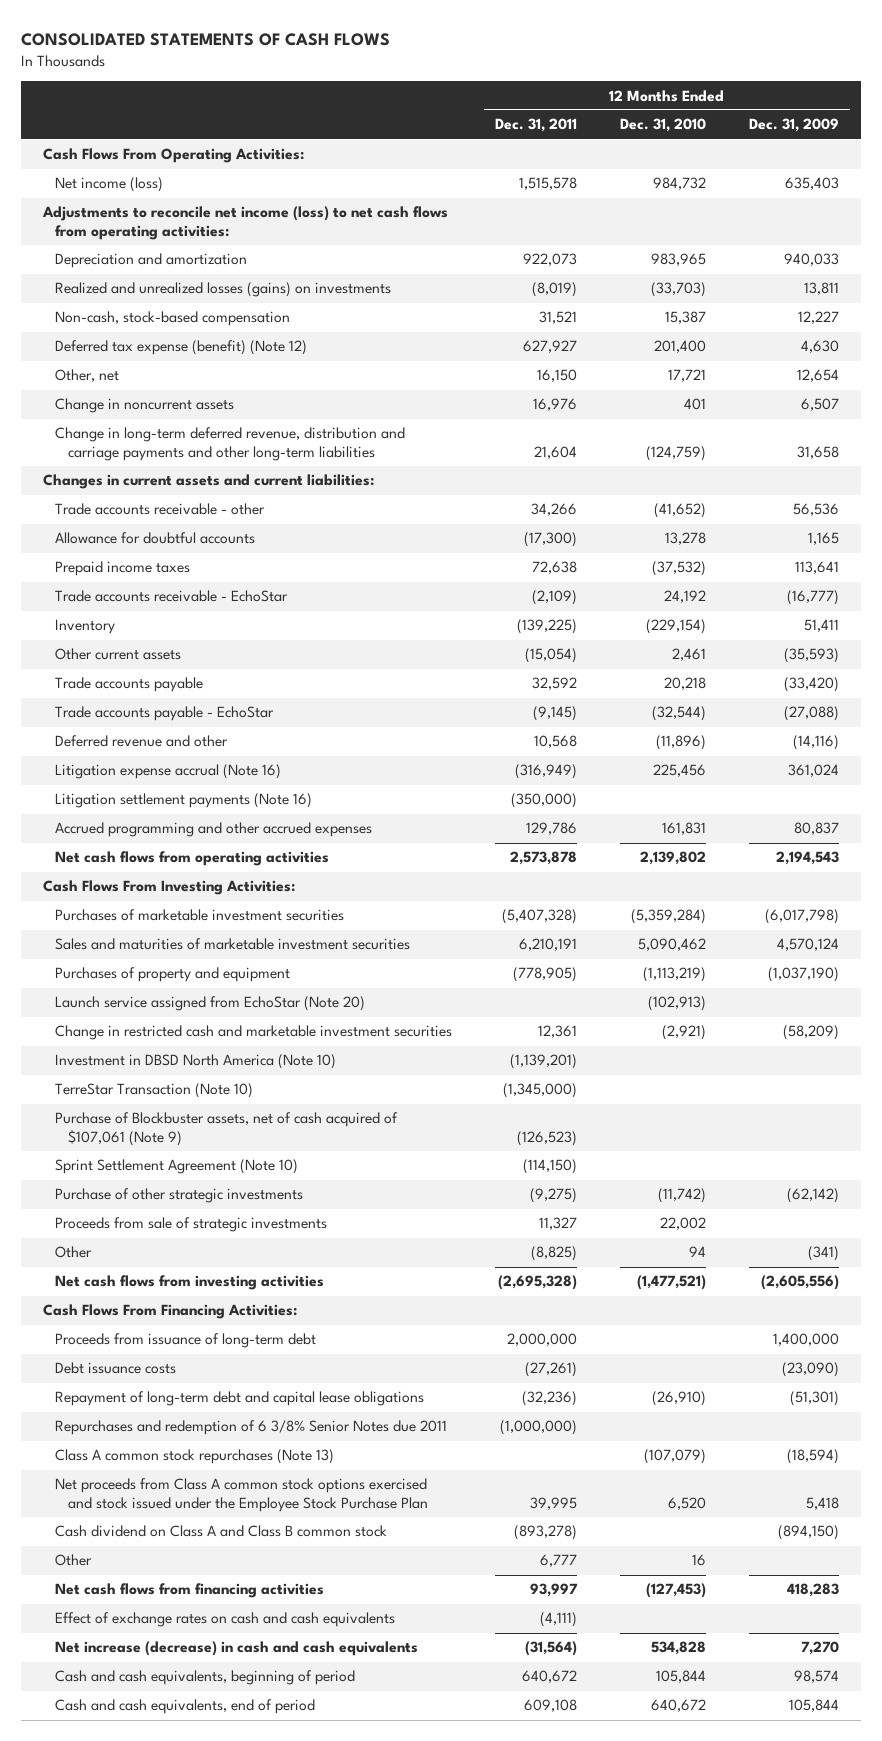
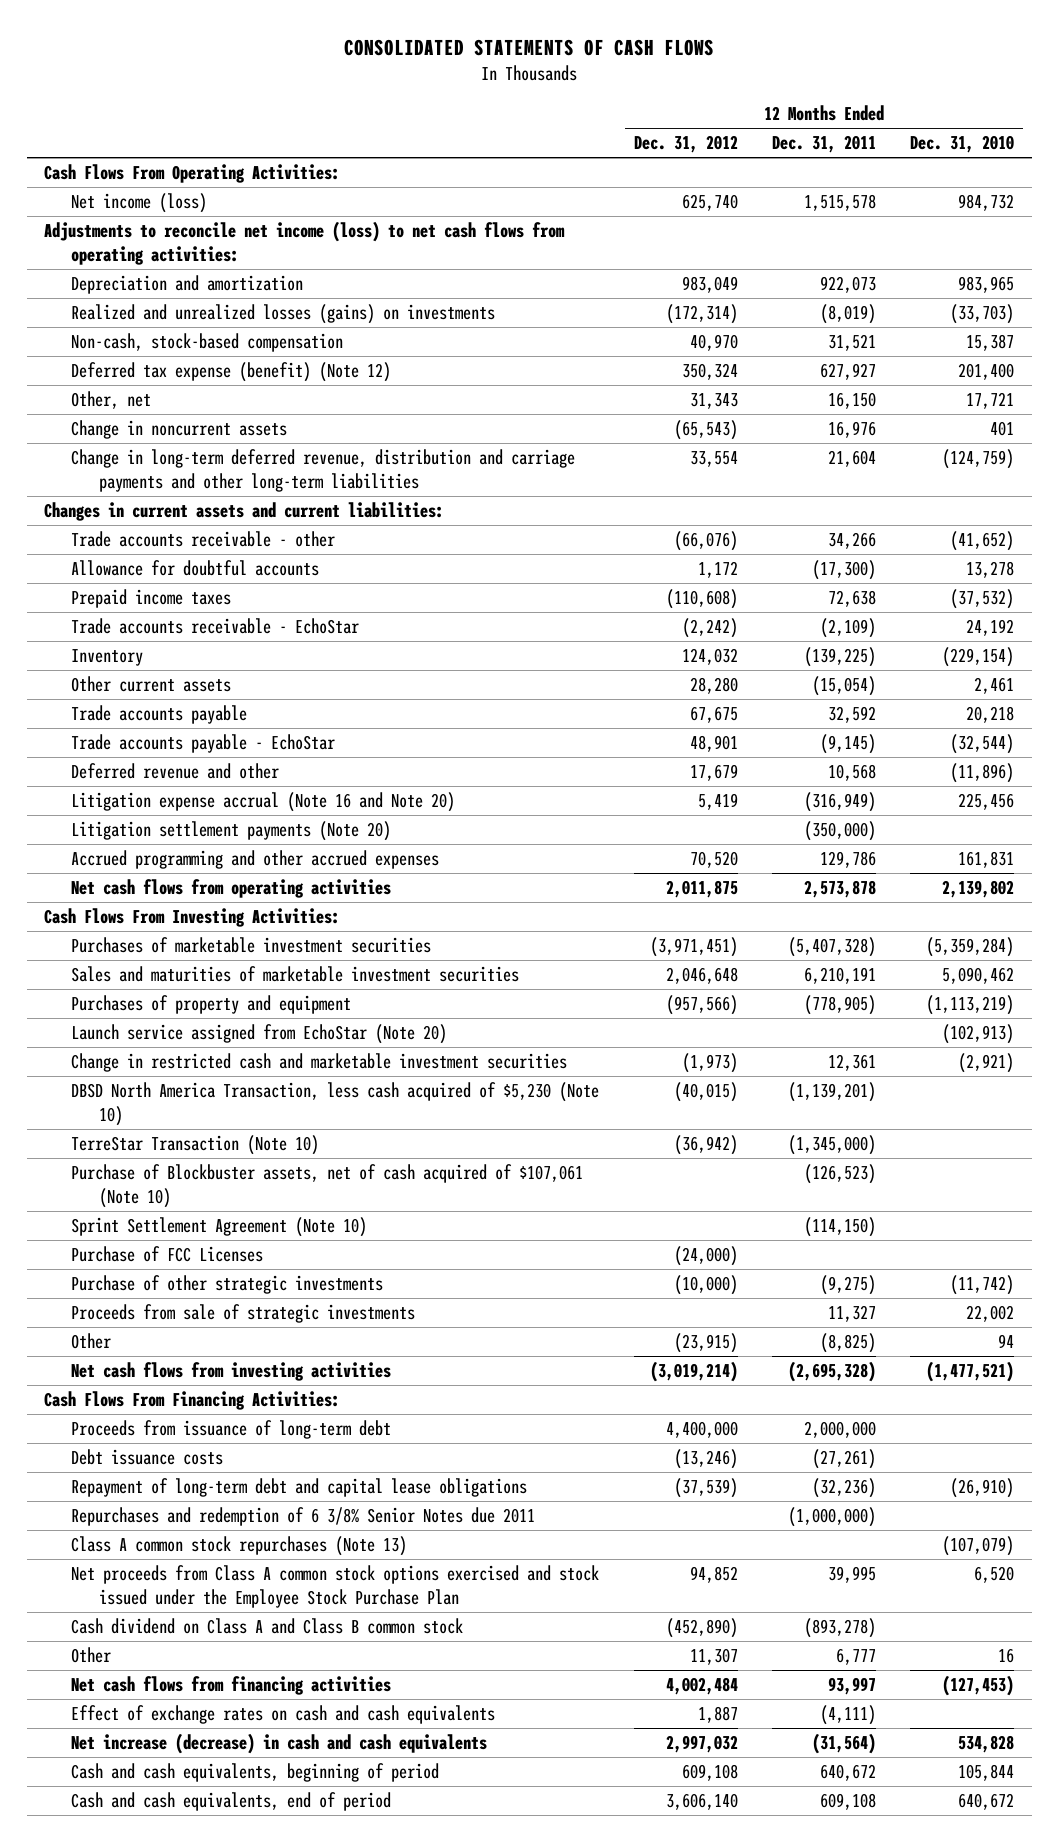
[749,118,840,133] Dec. 31, 2009 -> none
none -> [633,135,738,154] Dec. 31, 2012
[55,764,282,780] Litigation expense accrual (Note 16) -> [71,792,456,813] Litigation expense accrual (Note 16 and Note 20)
[55,793,313,809] Litigation settlement payments (Note 16) -> [71,821,392,842] Litigation settlement payments (Note 20)
[55,1054,337,1070] Investment in DBSD North America (Note 10) -> [71,1082,600,1127] DBSD North America Transaction, less cash acquired of $5,230 (Note 10)
[55,1112,399,1147] Purchase of Blockbuster assets, net of cash acquired of $107,061 (Note 9) -> [71,1164,584,1209] Purchase of Blockbuster assets, net of cash acquired of $107,061 (Note 10)
none -> [71,1246,264,1263] Purchase of FCC Licenses

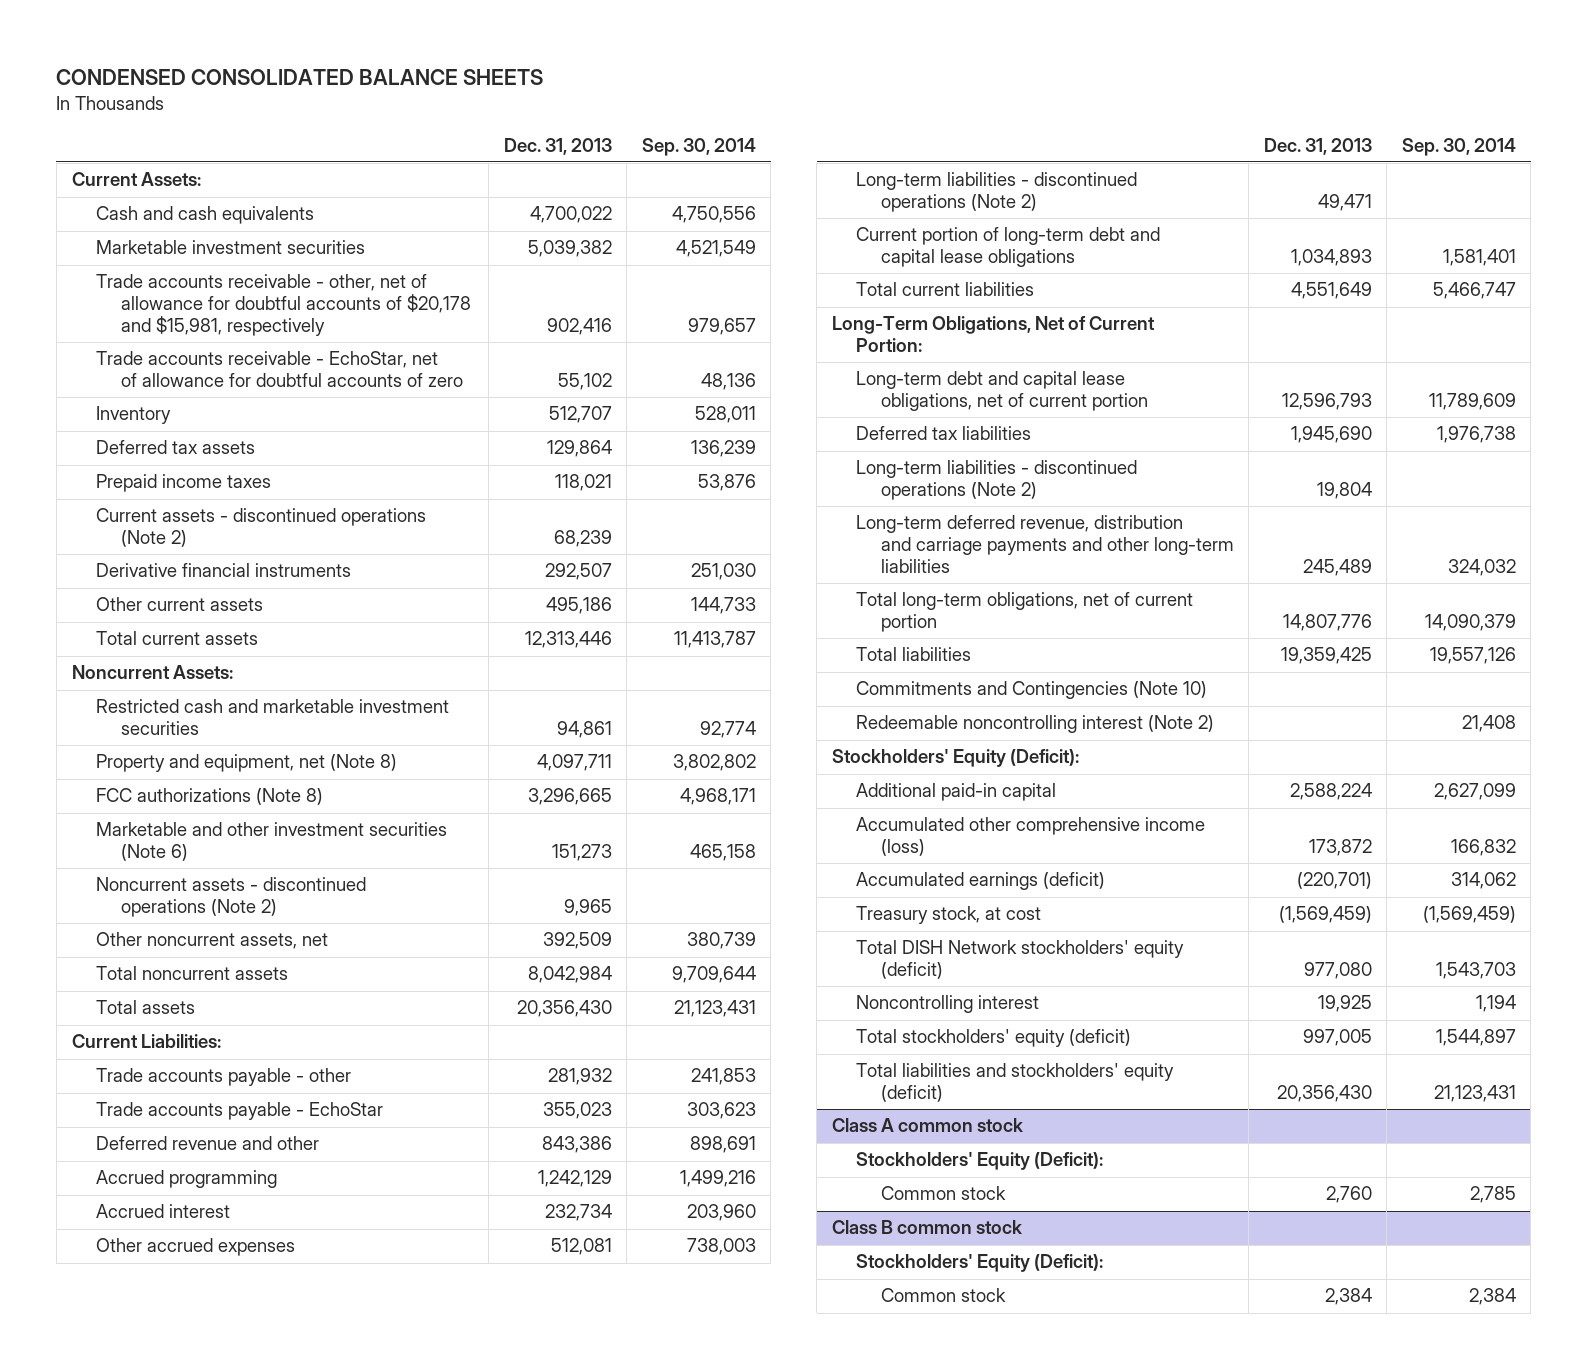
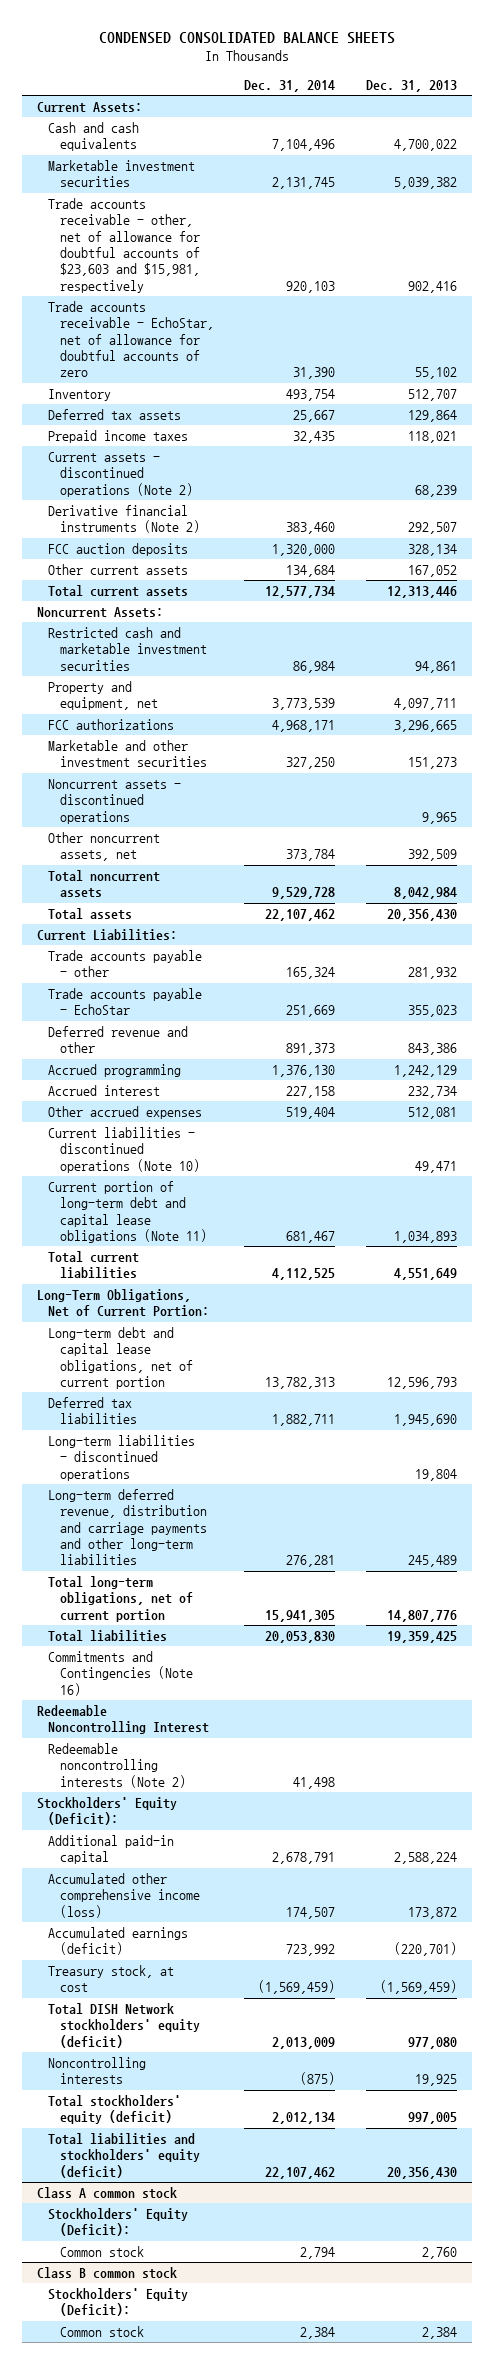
[641,137,756,156] Sep. 30, 2014 -> none
none -> [244,79,336,92] Dec. 31, 2014
[96,274,471,337] Trade accounts receivable - other, net of allowance for doubtful accounts of $20,178 and $15,981, respectively -> [48,197,200,293] Trade accounts receivable - other, net of allowance for doubtful accounts of $23,603 and $15,981, respectively
[96,563,352,578] Derivative financial instruments -> [48,504,200,534] Derivative financial instruments (Note 2)
none -> [48,542,189,556] FCC auction deposits
[545,597,612,615] 495,186 -> [408,564,458,577] 167,052
[96,754,398,773] Property and equipment, net (Note 8) -> [48,680,158,711] Property and equipment, net
[96,788,324,806] FCC authorizations (Note 8) -> [48,718,175,730] FCC authorizations
[96,822,448,862] Marketable and other investment securities (Note 6) -> [48,739,207,768] Marketable and other investment securities
[96,877,367,918] Noncurrent assets - discontinued operations (Note 2) -> [48,778,182,824] Noncurrent assets - discontinued operations
[856,172,1138,213] Long-term liabilities - discontinued operations (Note 2) -> [48,1126,200,1173] Current liabilities - discontinued operations (Note 10)
[856,227,1161,268] Current portion of long-term debt and capital lease obligations -> [48,1180,207,1243] Current portion of long-term debt and capital lease obligations (Note 11)
[856,460,1138,501] Long-term liabilities - discontinued operations (Note 2) -> [48,1434,196,1481] Long-term liabilities - discontinued operations
[856,681,1208,700] Commitments and Contingencies (Note 10) -> [48,1650,193,1696] Commitments and Contingencies (Note 16)
none -> [36,1704,210,1735] Redeemable Noncontrolling Interest
[856,715,1215,734] Redeemable noncontrolling interest (Note 2) -> [48,1742,186,1788] Redeemable noncontrolling interests (Note 2)
[856,995,1040,1014] Noncontrolling interest -> [48,2056,147,2085] Noncontrolling interests

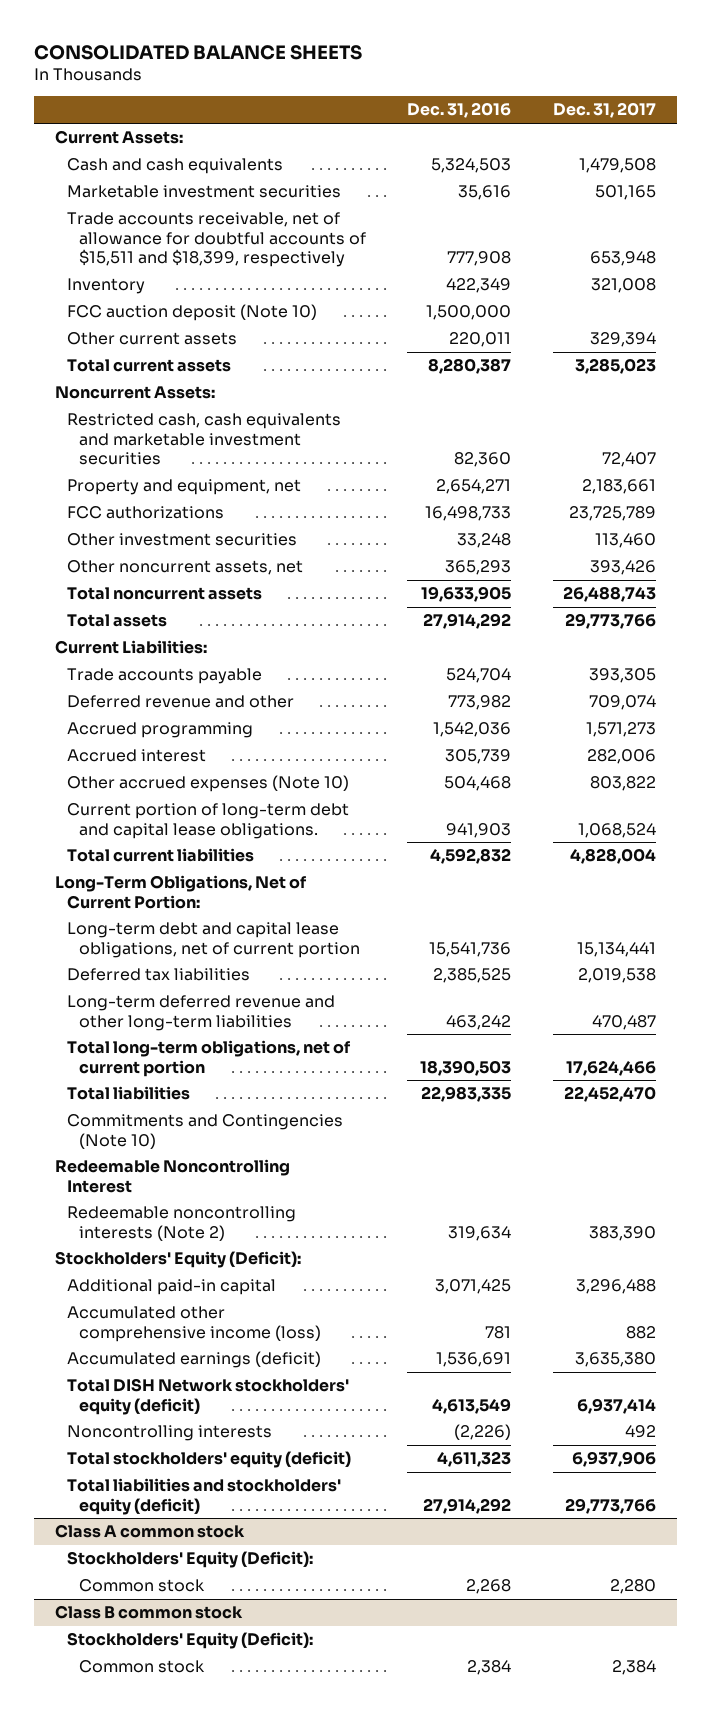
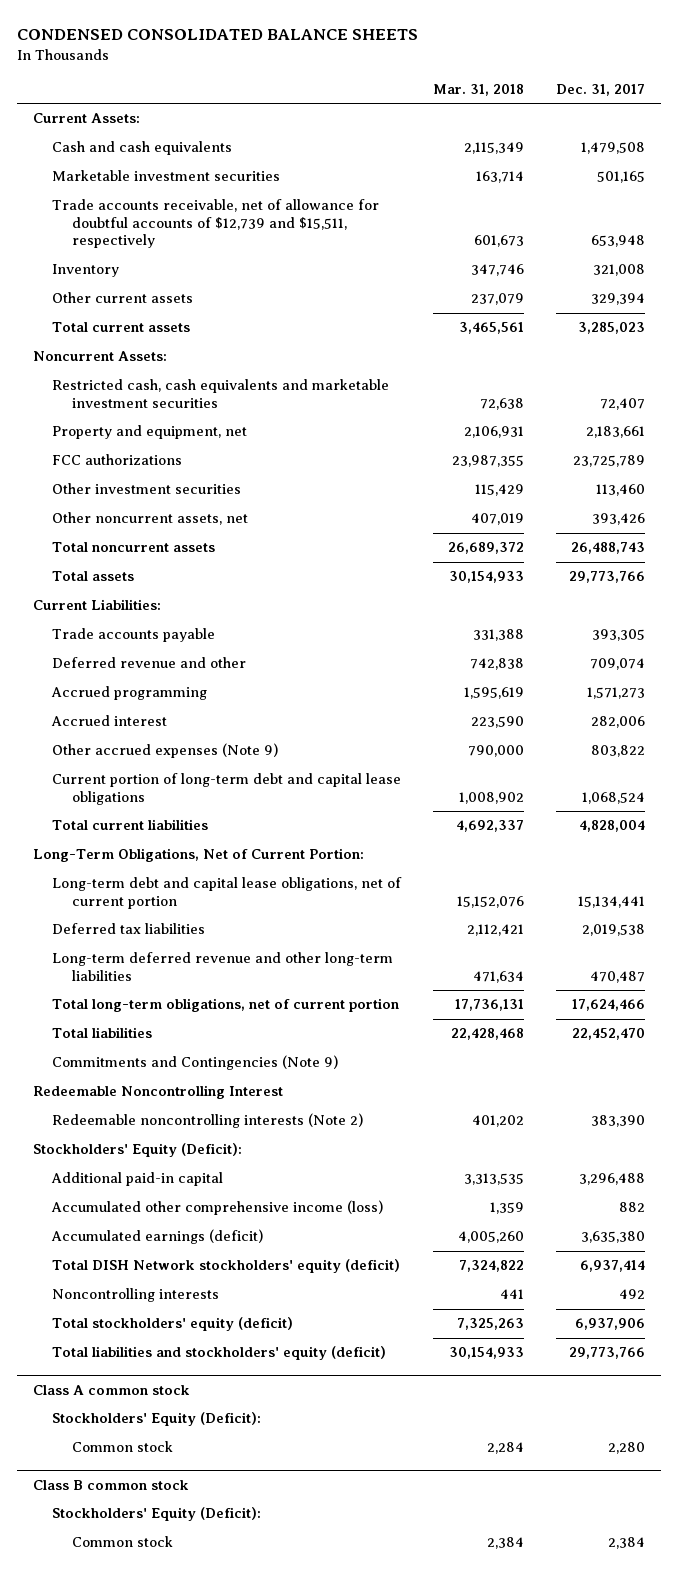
[33,44,362,60] CONSOLIDATED BALANCE SHEETS -> [17,28,419,40] CONDENSED CONSOLIDATED BALANCE SHEETS
[407,102,512,119] Dec. 31, 2016 -> none
none -> [433,83,525,96] Mar. 31, 2018
[66,212,366,268] Trade accounts receivable, net of allowance for doubtful accounts of $15,511 and $18,399, respectively -> [52,199,380,249] Trade accounts receivable, net of allowance for doubtful accounts of $12,739 and $15,511, respectively
[66,304,317,322] FCC auction deposit (Note 10) -> none
[66,775,349,793] Other accrued expenses (Note 10) -> [52,743,279,759] Other accrued expenses (Note 9)
[66,803,349,839] Current portion of long-term debt and capital lease obligations. -> [52,773,402,805] Current portion of long-term debt and capital lease obligations
[66,1114,343,1149] Commitments and Contingencies (Note 10) -> [52,1055,339,1071] Commitments and Contingencies (Note 9)

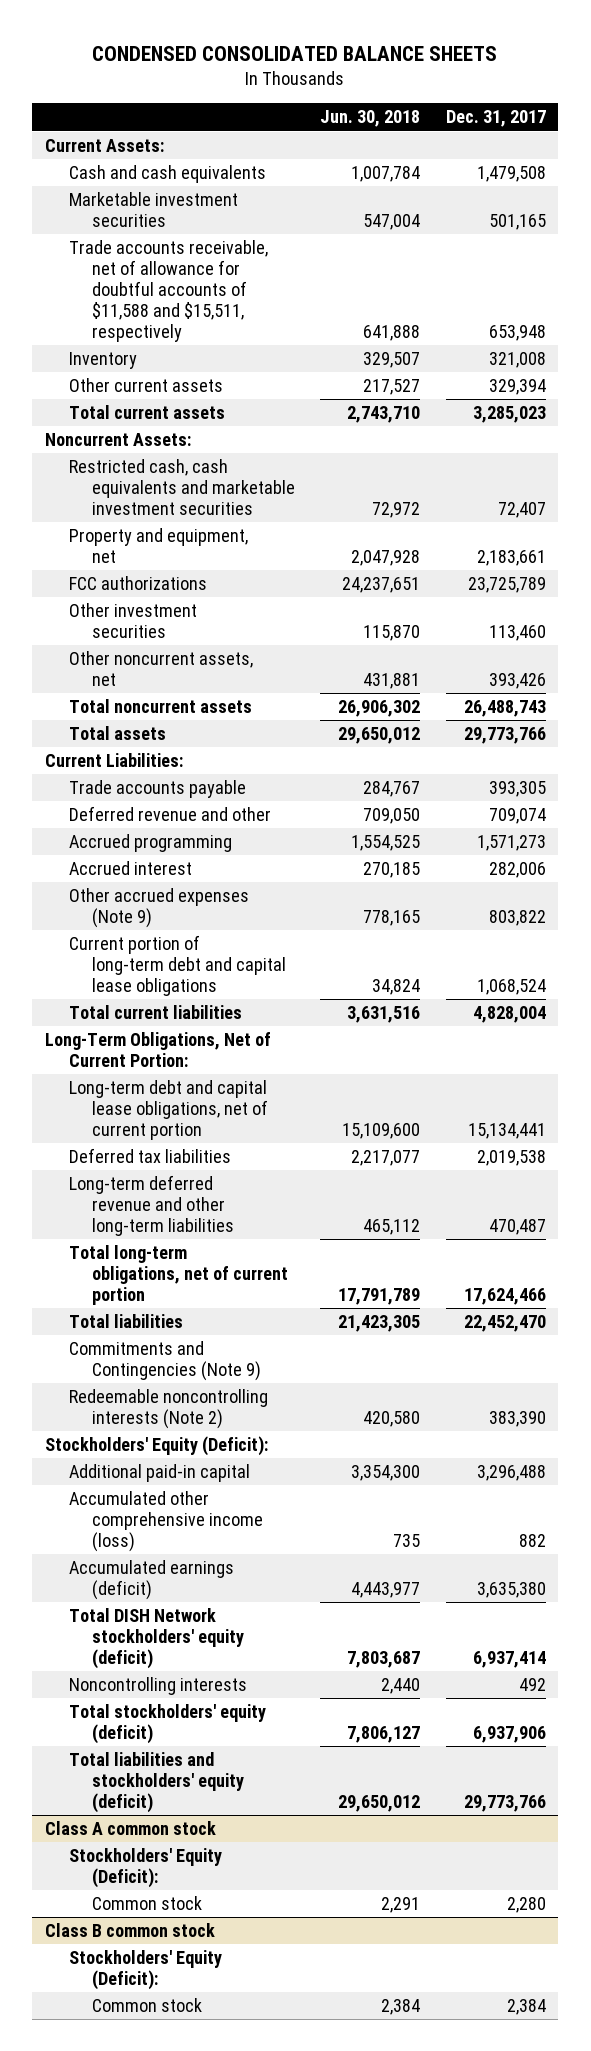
[433,83,525,96] Mar. 31, 2018 -> none
none -> [320,110,421,128] Jun. 30, 2018
[52,199,380,249] Trade accounts receivable, net of allowance for doubtful accounts of $12,739 and $15,511, respectively -> [68,240,268,342] Trade accounts receivable, net of allowance for doubtful accounts of $11,588 and $15,511, respectively
[33,1085,284,1100] Redeemable Noncontrolling Interest -> none

